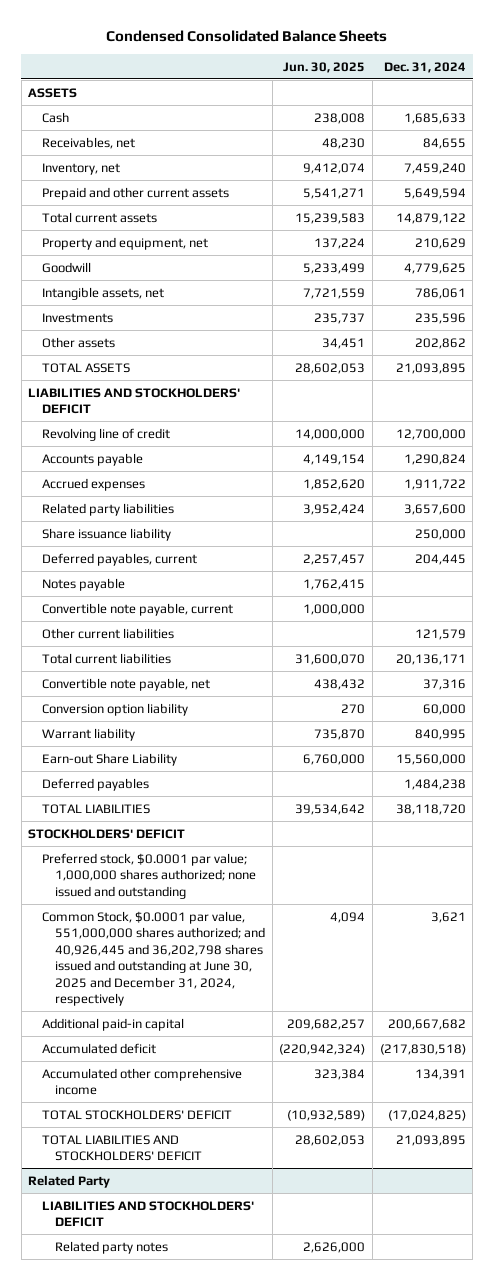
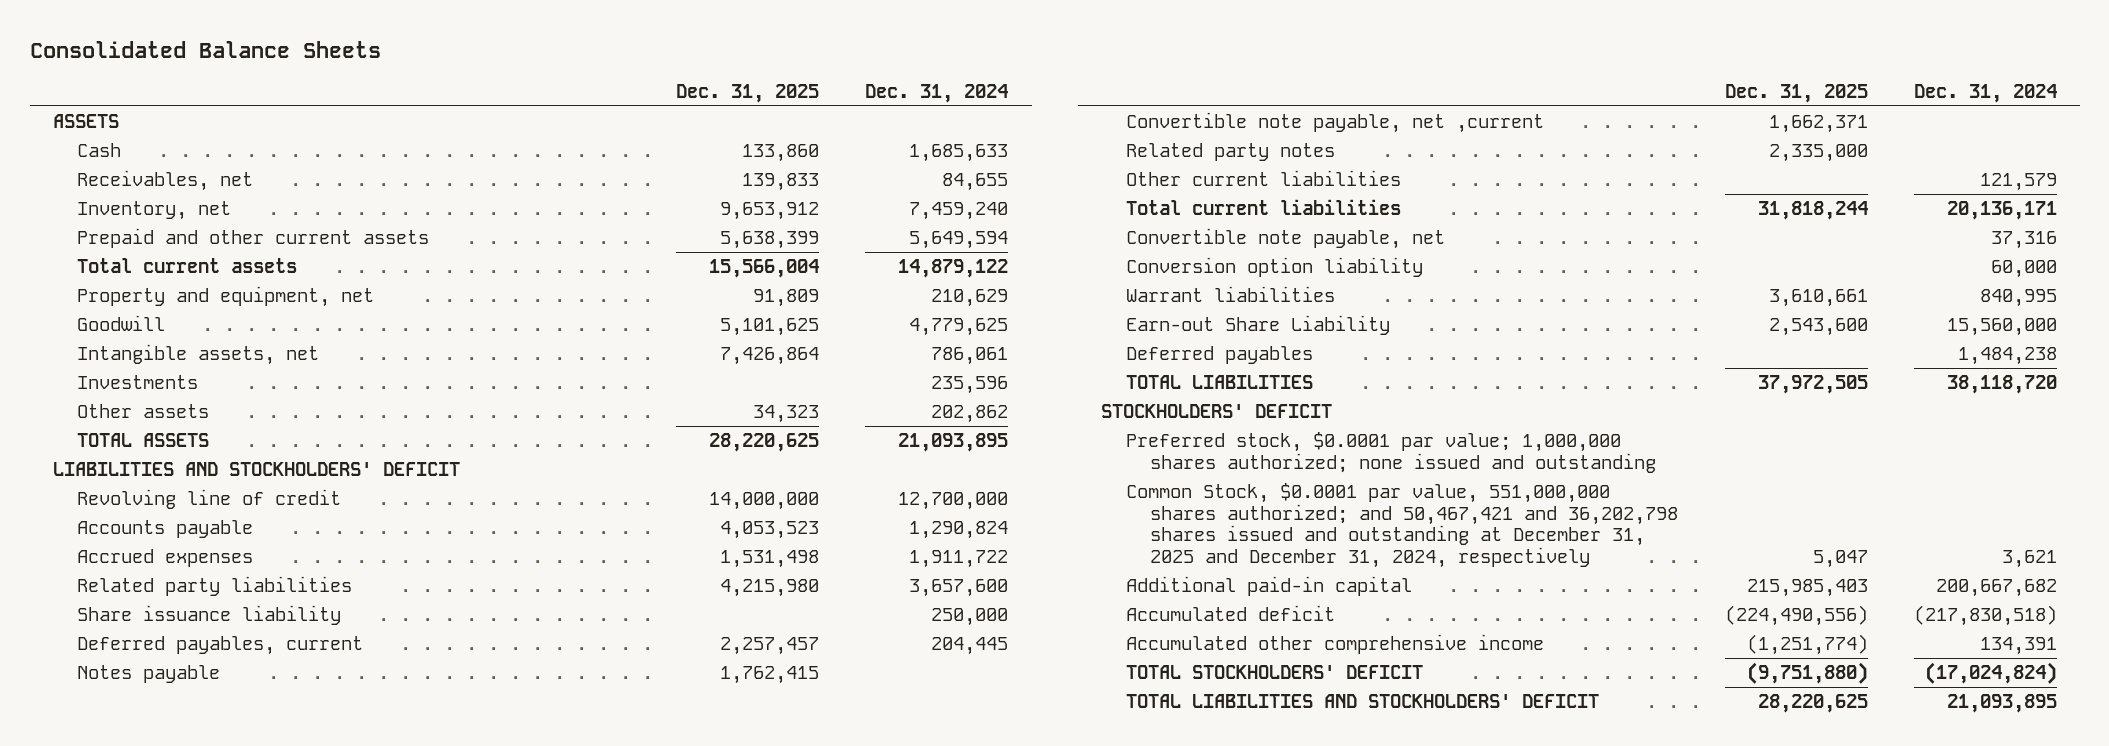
[105,30,387,43] Condensed Consolidated Balance Sheets -> [29,41,381,59] Consolidated Balance Sheets
[283,61,366,73] Jun. 30, 2025 -> none
none -> [676,83,820,103] Dec. 31, 2025
[41,602,233,616] Convertible note payable, current -> [1125,111,1544,133] Convertible note payable, net ,current
none -> [1125,142,1335,161] Related party notes
[41,727,135,741] Warrant liability -> [1125,285,1335,302] Warrant liabilities
[41,910,266,1007] Common Stock, $0.0001 par value, 551,000,000 shares authorized; and 40,926,445 and 36,202,798 shares issued and outstanding at June 30, 2025 and December 31, 2024, respectively -> [1125,482,1679,569] Common Stock, $0.0001 par value, 551,000,000 shares authorized; and 50,467,421 and 36,202,798 shares issued and outstanding at December 31, 2025 and December 31, 2024, respectively
[387,1109,466,1121] (17,024,825) -> [1924,661,2057,684] (17,024,824)
[28,1174,111,1188] Related Party -> none
[41,1200,254,1228] LIABILITIES AND STOCKHOLDERS' DEFICIT -> none
[55,1240,169,1254] Related party notes -> none

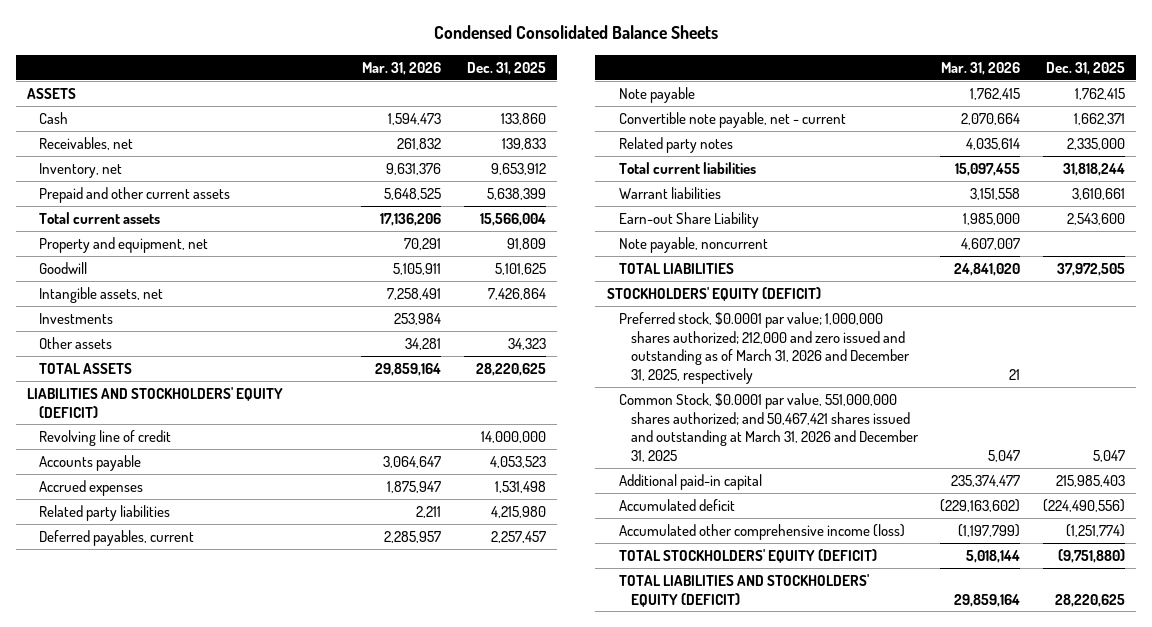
[29,41,381,59] Consolidated Balance Sheets -> [434,25,719,40] Condensed Consolidated Balance Sheets
[865,83,1009,103] Dec. 31, 2024 -> none
none -> [362,61,442,75] Mar. 31, 2026
[52,461,460,476] LIABILITIES AND STOCKHOLDERS' DEFICIT -> [27,386,284,418] LIABILITIES AND STOCKHOLDERS' EQUITY (DEFICIT)
[77,604,342,625] Share issuance liability -> none
[77,664,221,683] Notes payable -> [618,86,695,103] Note payable
[1125,111,1544,133] Convertible note payable, net ,current -> [618,111,846,128] Convertible note payable, net - current
[1125,169,1401,186] Other current liabilities -> none
[1125,227,1445,249] Convertible note payable, net -> none
[1125,256,1423,277] Conversion option liability -> none
[1125,345,1313,364] Deferred payables -> none
none -> [618,236,768,253] Note payable, noncurrent
[1101,403,1333,418] STOCKHOLDERS' DEFICIT -> [606,286,821,301] STOCKHOLDERS' EQUITY (DEFICIT)
[1125,431,1657,473] Preferred stock, $0.0001 par value; 1,000,000 shares authorized; none issued and outstanding -> [618,311,910,384] Preferred stock, $0.0001 par value; 1,000,000 shares authorized; 212,000 and zero issued and outstanding as of March 31, 2026 and December 31, 2025, respectively
[1125,482,1679,569] Common Stock, $0.0001 par value, 551,000,000 shares authorized; and 50,467,421 and 36,202,798 shares issued and outstanding at December 31, 2025 and December 31, 2024, respectively -> [618,392,919,462] Common Stock, $0.0001 par value, 551,000,000 shares authorized; and 50,467,421 shares issued and outstanding at March 31, 2026 and December 31, 2025
[1125,633,1544,654] Accumulated other comprehensive income -> [618,523,905,540] Accumulated other comprehensive income (loss)
[1125,664,1423,679] TOTAL STOCKHOLDERS' DEFICIT -> [618,548,877,563] TOTAL STOCKHOLDERS' EQUITY (DEFICIT)
[1125,693,1599,708] TOTAL LIABILITIES AND STOCKHOLDERS' DEFICIT -> [618,573,869,607] TOTAL LIABILITIES AND STOCKHOLDERS' EQUITY (DEFICIT)

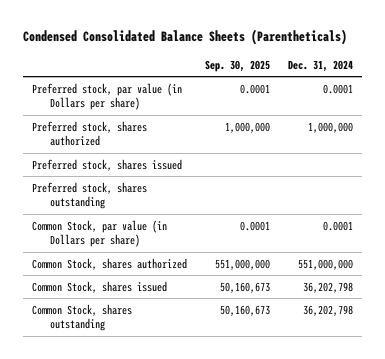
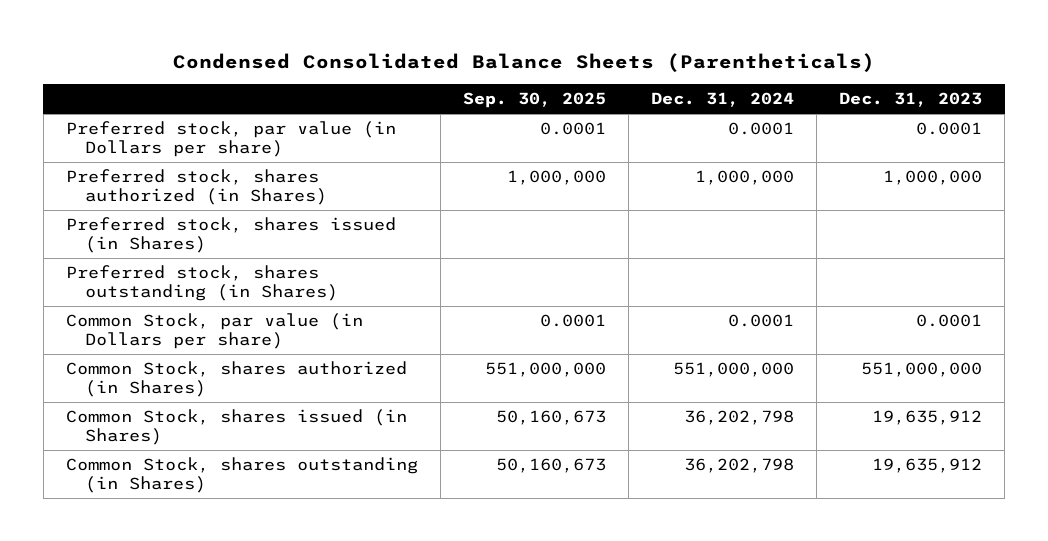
none -> [839,92,983,108] Dec. 31, 2023
[31,120,147,146] Preferred stock, shares authorized -> [66,169,327,205] Preferred stock, shares authorized (in Shares)
[31,158,182,171] Preferred stock, shares issued -> [66,217,397,253] Preferred stock, shares issued (in Shares)
[31,181,147,209] Preferred stock, shares outstanding -> [66,265,338,301] Preferred stock, shares outstanding (in Shares)
[31,257,187,270] Common Stock, shares authorized -> [66,361,408,397] Common Stock, shares authorized (in Shares)
[31,280,167,293] Common Stock, shares issued -> [66,409,408,445] Common Stock, shares issued (in Shares)
[31,303,132,331] Common Stock, shares outstanding -> [66,457,419,493] Common Stock, shares outstanding (in Shares)

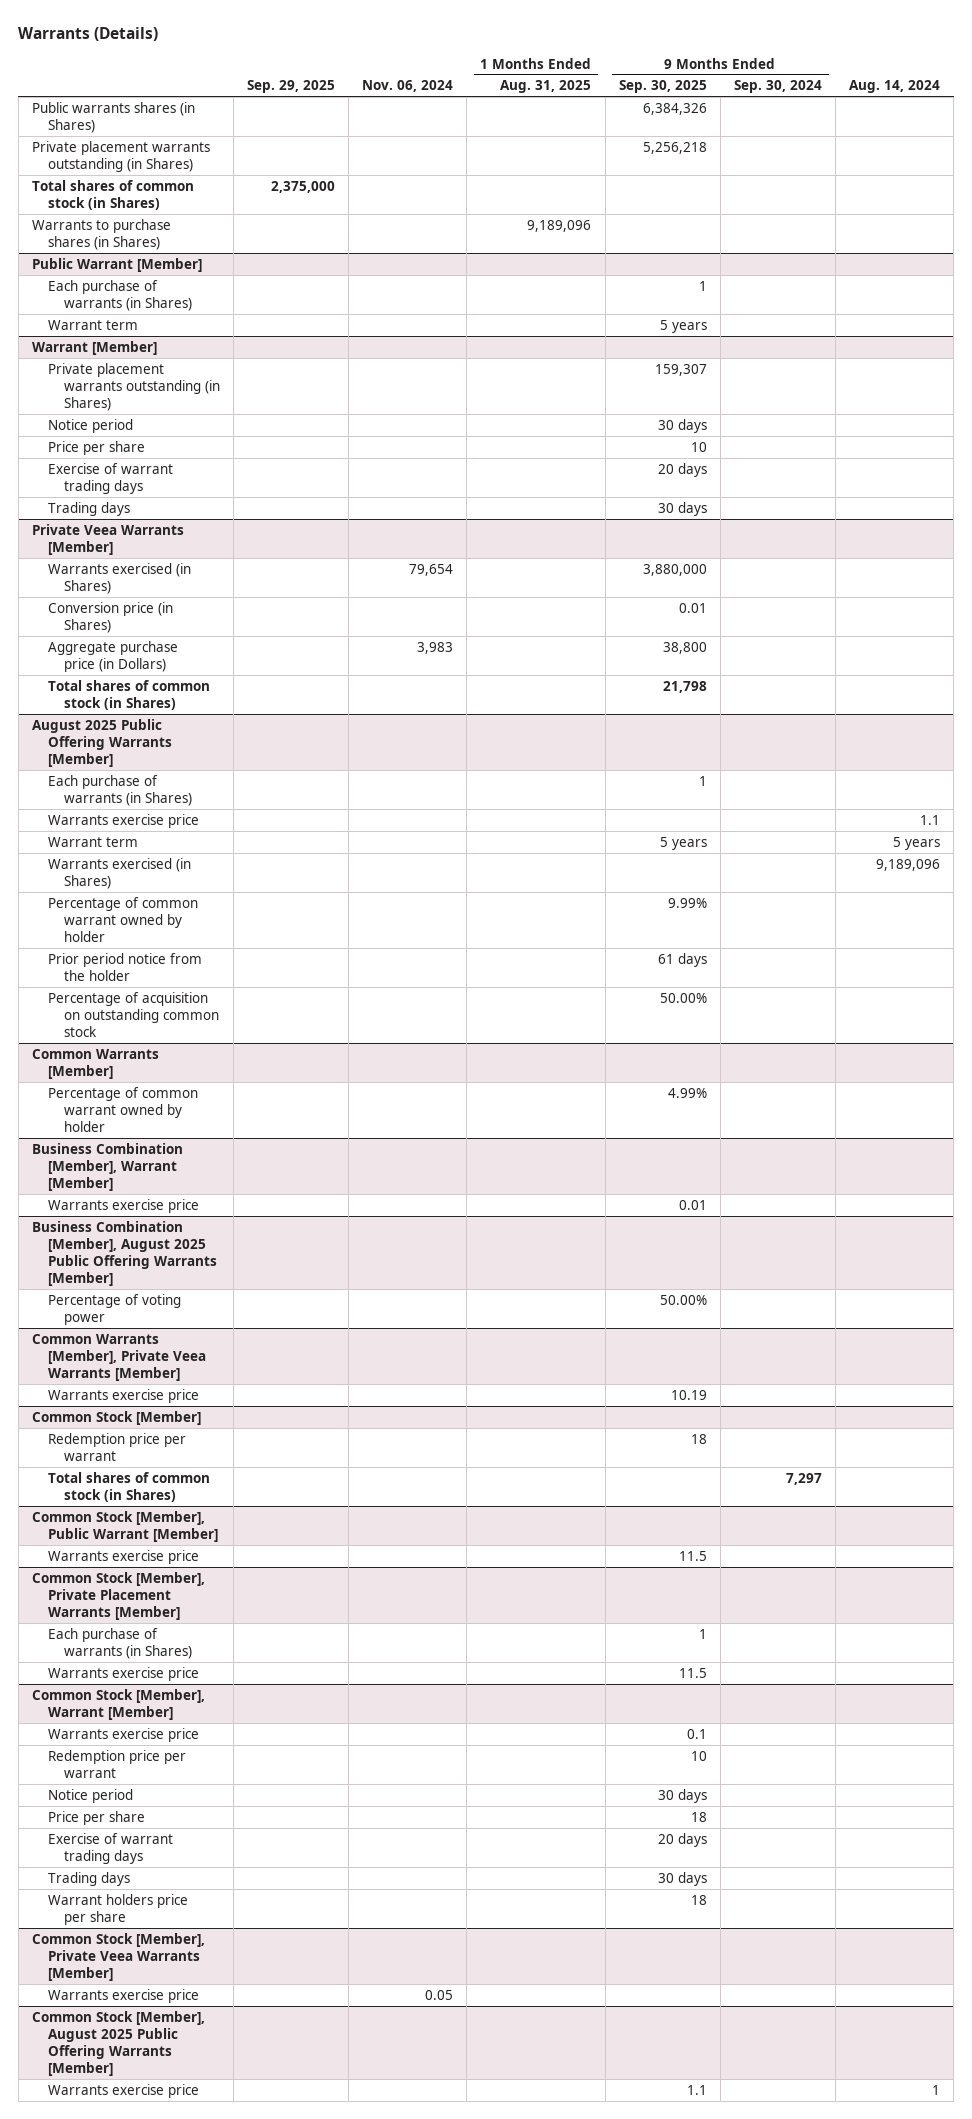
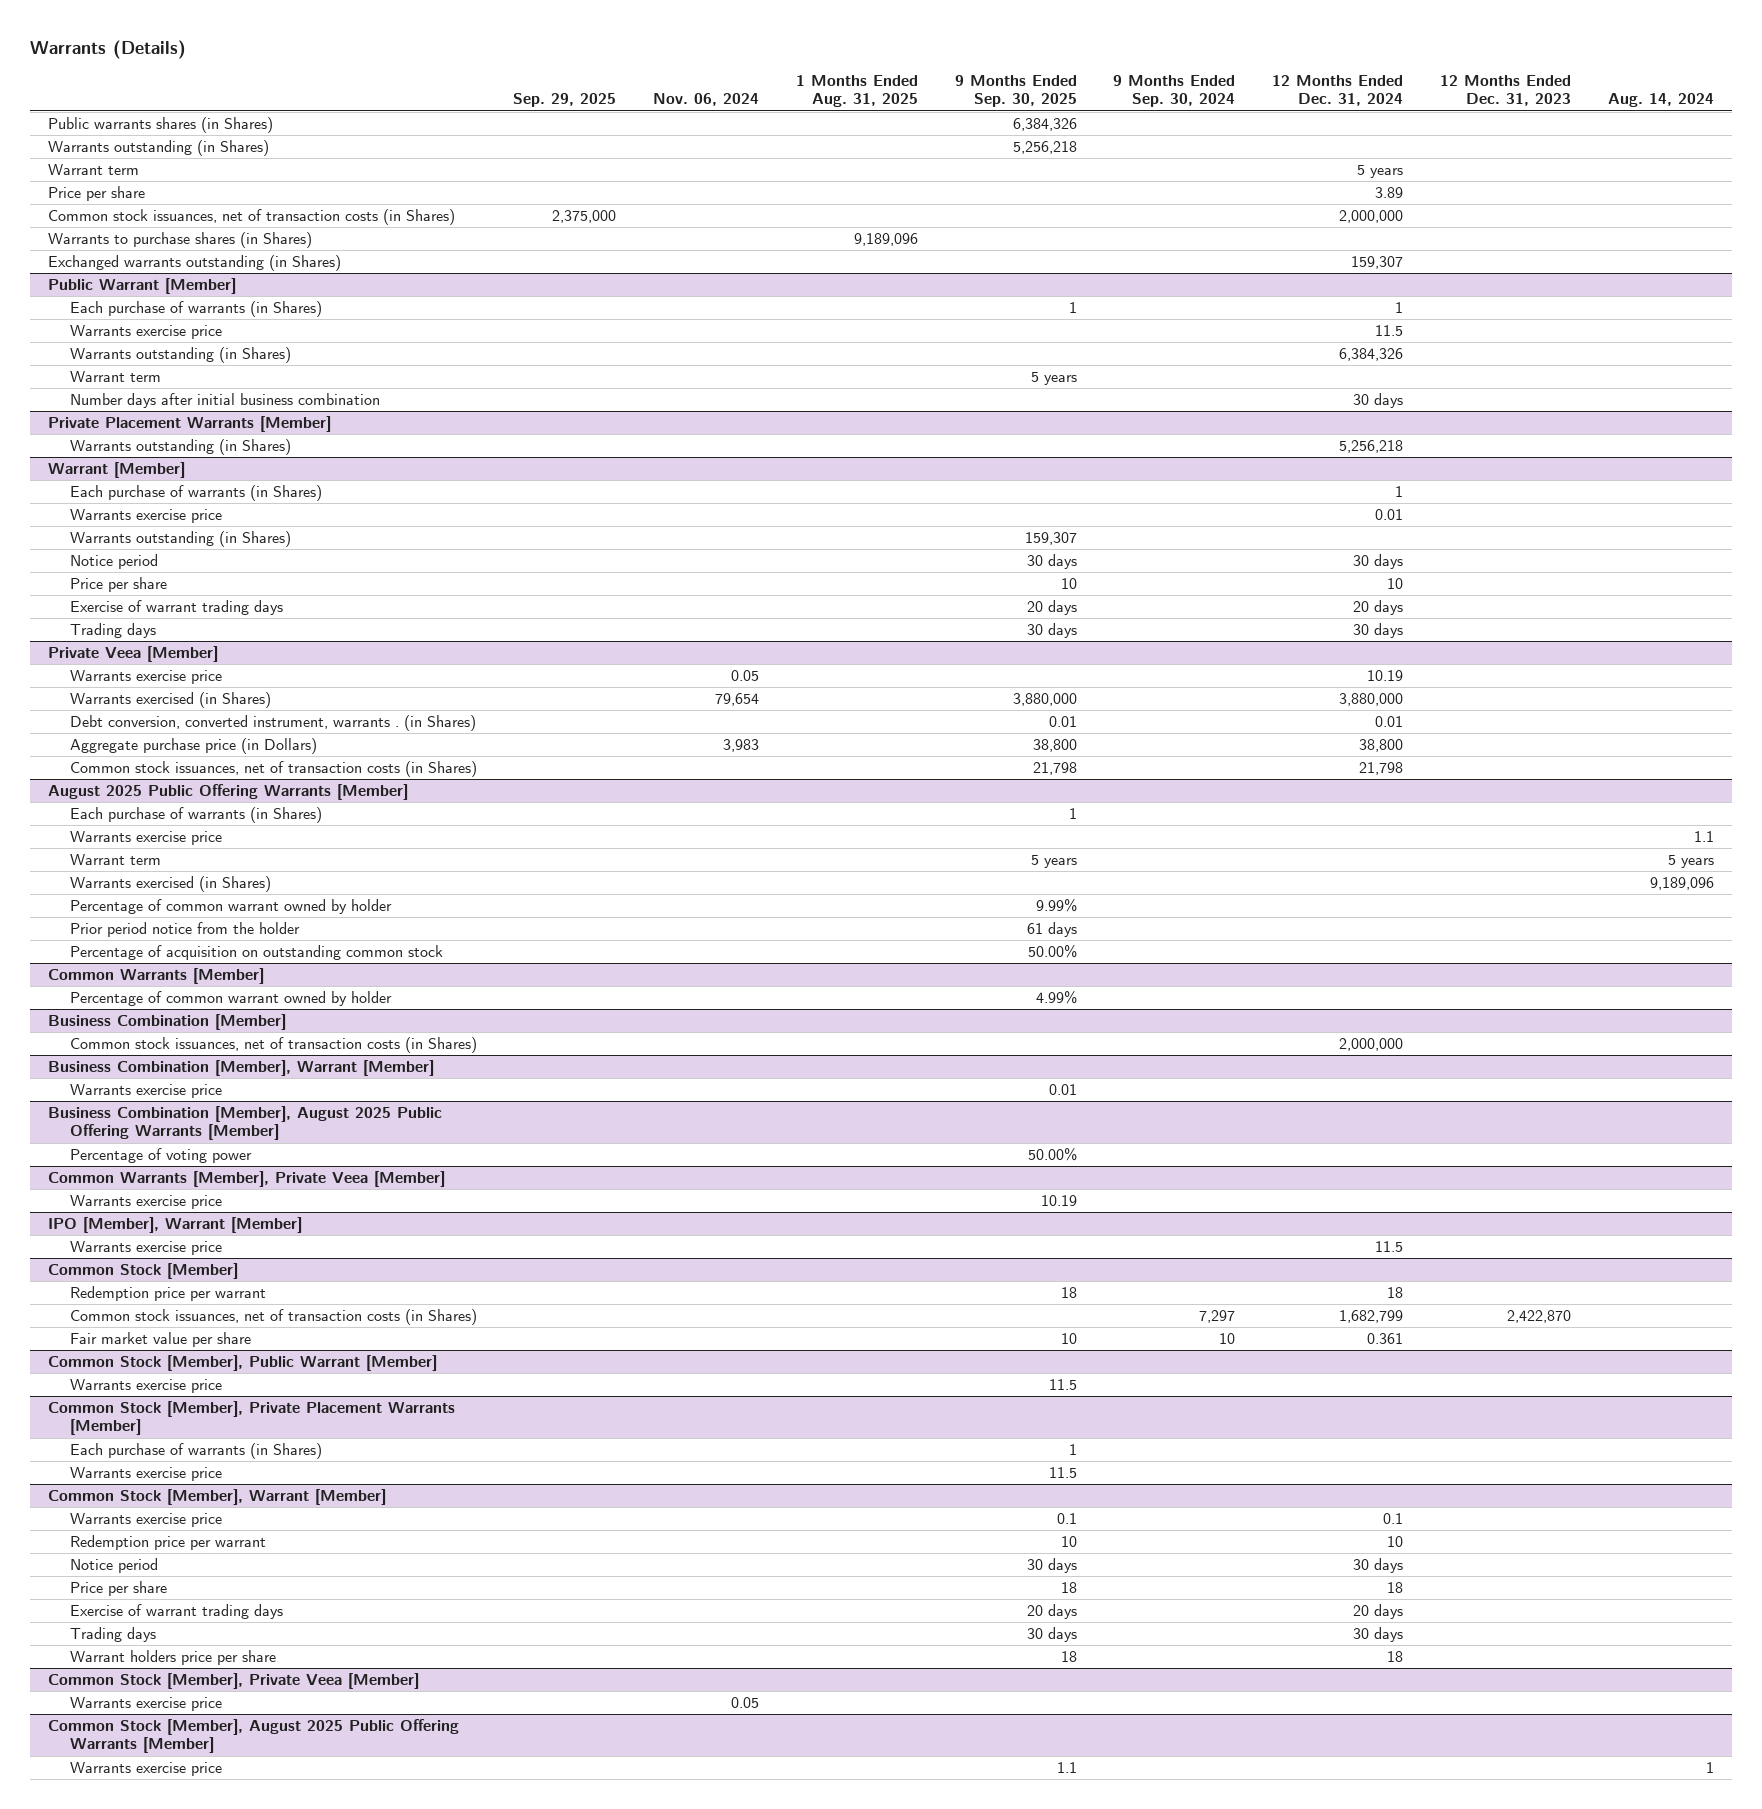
none -> [1272,75,1404,107] 12 Months Ended Dec. 31, 2024
none -> [1439,75,1571,107] 12 Months Ended Dec. 31, 2023
[31,140,210,172] Private placement warrants outstanding (in Shares) -> [47,140,269,157] Warrants outstanding (in Shares)
none -> [47,164,139,176] Warrant term
none -> [47,186,145,202] Price per share
[31,179,194,210] Total shares of common stock (in Shares) -> [47,209,455,226] Common stock issuances, net of transaction costs (in Shares)
none -> [47,255,341,272] Exchanged warrants outstanding (in Shares)
none -> [69,325,222,340] Warrants exercise price
none -> [69,347,291,364] Warrants outstanding (in Shares)
none -> [69,393,380,409] Number days after initial business combination
none -> [47,416,331,433] Private Placement Warrants [Member]
none -> [69,439,291,456] Warrants outstanding (in Shares)
none -> [69,485,322,502] Each purchase of warrants (in Shares)
none -> [69,509,222,524] Warrants exercise price
[47,362,220,412] Private placement warrants outstanding (in Shares) -> [69,531,291,548] Warrants outstanding (in Shares)
[31,523,184,555] Private Veea Warrants [Member] -> [47,646,218,663] Private Veea [Member]
none -> [69,670,222,685] Warrants exercise price
[47,601,173,633] Conversion price (in Shares) -> [69,715,476,732] Debt conversion, converted instrument, warrants . (in Shares)
[47,679,210,710] Total shares of common stock (in Shares) -> [69,761,477,778] Common stock issuances, net of transaction costs (in Shares)
none -> [47,1014,286,1031] Business Combination [Member]
none -> [69,1037,477,1054] Common stock issuances, net of transaction costs (in Shares)
[31,1333,206,1382] Common Warrants [Member], Private Veea Warrants [Member] -> [47,1171,445,1188] Common Warrants [Member], Private Veea [Member]
none -> [47,1217,302,1234] IPO [Member], Warrant [Member]
none -> [69,1241,222,1256] Warrants exercise price
[47,1471,210,1502] Total shares of common stock (in Shares) -> [69,1309,477,1326] Common stock issuances, net of transaction costs (in Shares)
none -> [69,1332,251,1348] Fair market value per share
[31,1932,205,1982] Common Stock [Member], Private Veea Warrants [Member] -> [47,1673,419,1690] Common Stock [Member], Private Veea [Member]

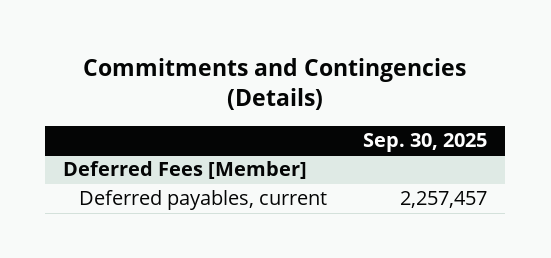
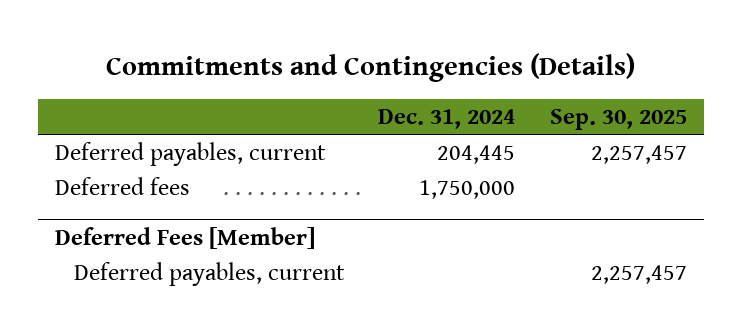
none -> [378,108,516,129] Dec. 31, 2024
none -> [54,141,326,166] Deferred payables, current
none -> [54,176,190,195] Deferred fees

